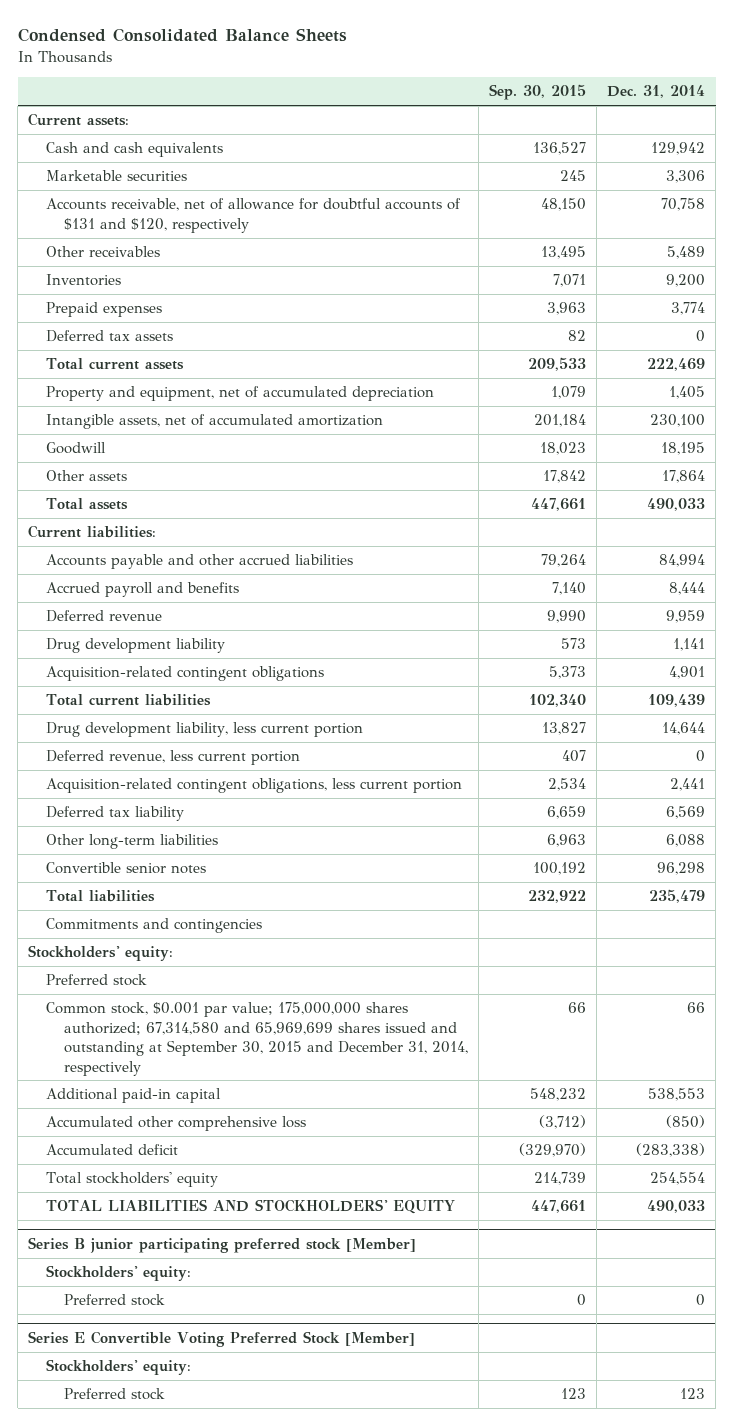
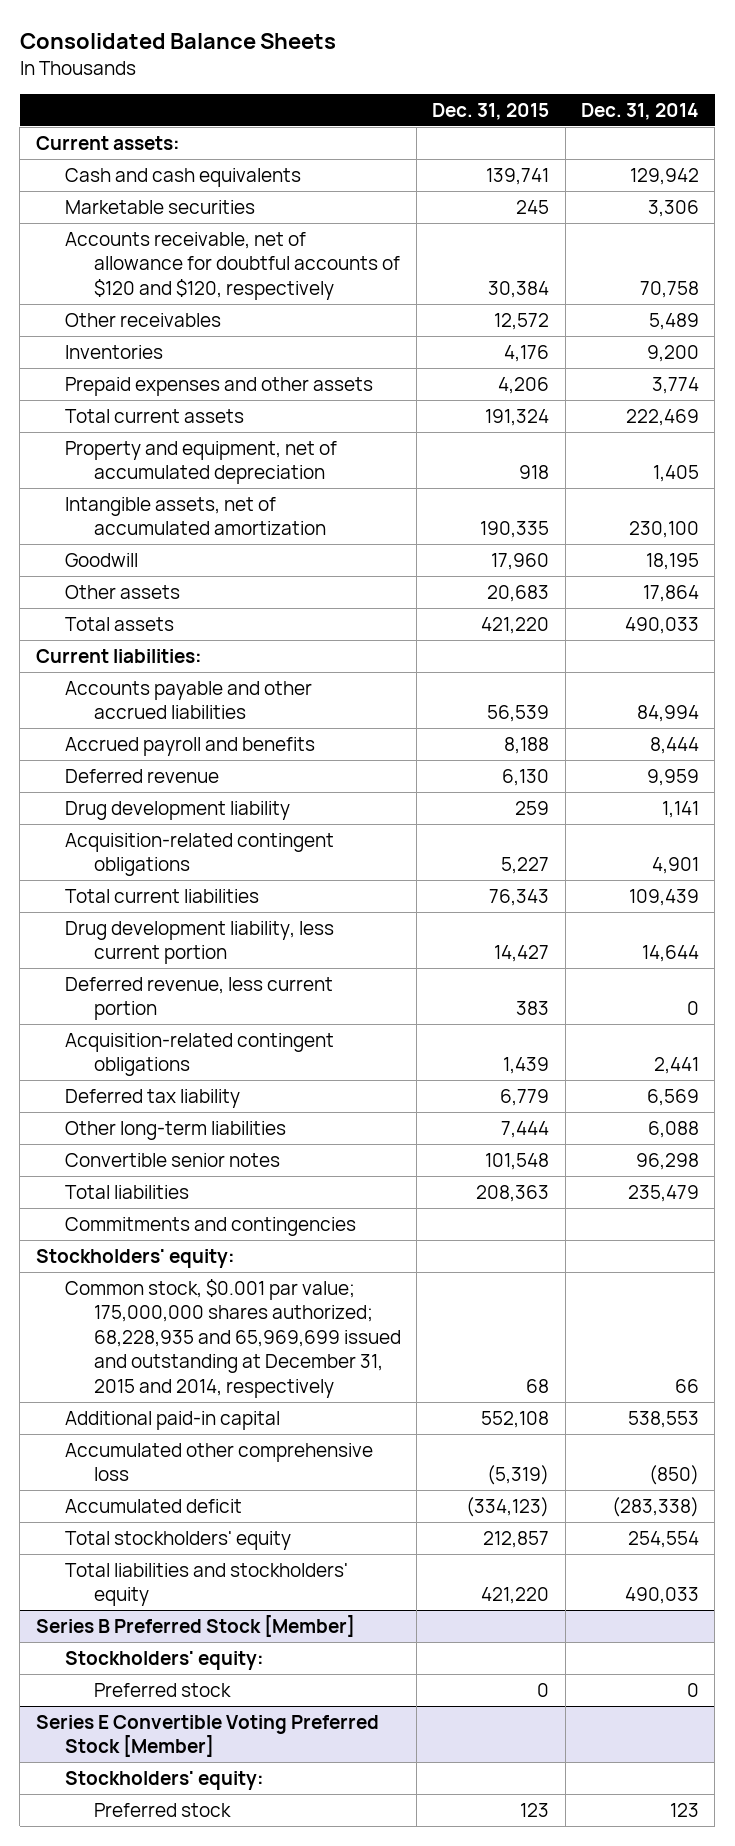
[17,28,347,43] Condensed Consolidated Balance Sheets -> [19,33,336,50] Consolidated Balance Sheets
[489,84,587,101] Sep. 30, 2015 -> none
none -> [432,102,550,120] Dec. 31, 2015
[45,198,461,233] Accounts receivable, net of allowance for doubtful accounts of $131 and $120, respectively -> [64,231,400,300] Accounts receivable, net of allowance for doubtful accounts of $120 and $120, respectively
[45,330,173,343] Deferred tax assets -> none
[45,302,162,318] Prepaid expenses -> [64,376,373,396] Prepaid expenses and other assets
[45,778,462,794] Acquisition-related contingent obligations, less current portion -> [64,1032,334,1077] Acquisition-related contingent obligations
[45,974,147,987] Preferred stock -> none
[45,1002,468,1076] Common stock, $0.001 par value; 175,000,000 shares authorized; 67,314,580 and 65,969,699 shares issued and outstanding at September 30, 2015 and December 31, 2014, respectively -> [64,1278,401,1398] Common stock, $0.001 par value; 175,000,000 shares authorized; 68,228,935 and 65,969,699 issued and outstanding at December 31, 2015 and 2014, respectively
[45,1199,455,1215] TOTAL LIABILITIES AND STOCKHOLDERS' EQUITY -> [64,1562,348,1607] Total liabilities and stockholders' equity
[28,1237,417,1254] Series B junior participating preferred stock [Member] -> [35,1614,355,1637] Series B Preferred Stock [Member]

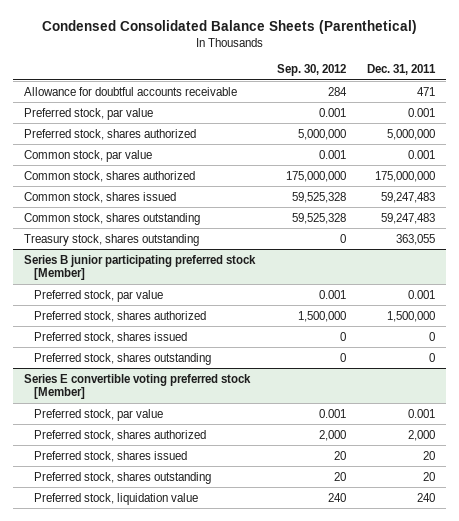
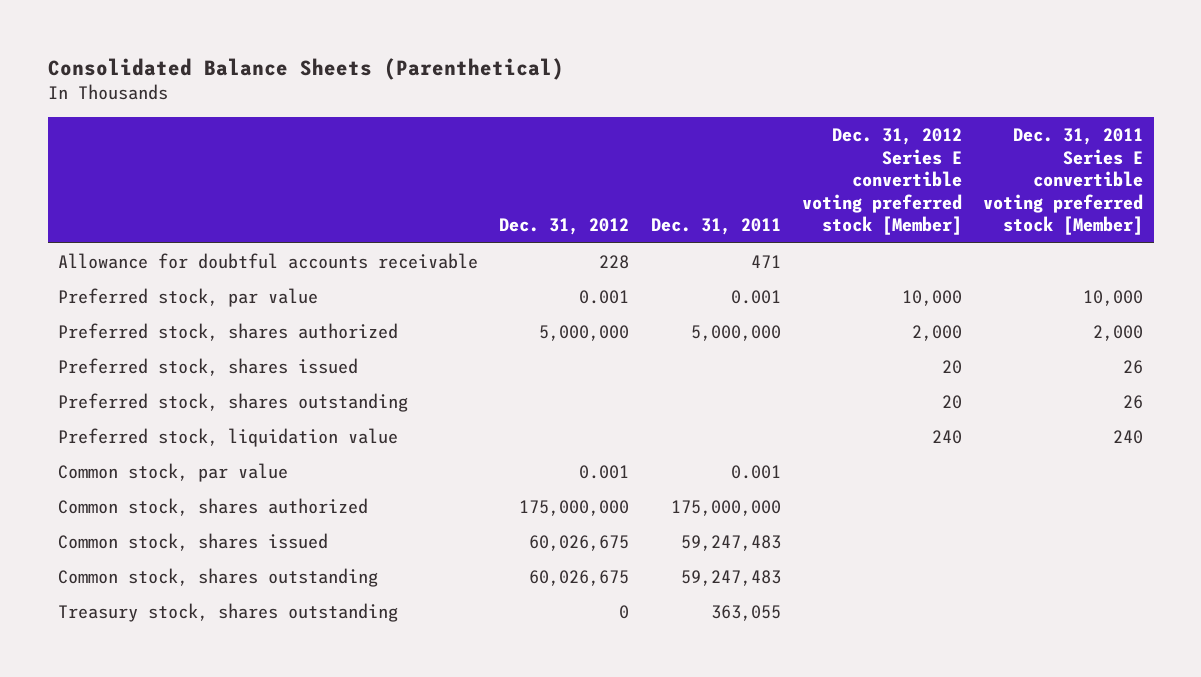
[41,20,417,35] Condensed Consolidated Balance Sheets (Parenthetical) -> [47,58,564,81] Consolidated Balance Sheets (Parenthetical)
[276,64,346,77] Sep. 30, 2012 -> none
none -> [499,218,630,236] Dec. 31, 2012
none -> [801,128,962,236] Dec. 31, 2012 Series E convertible voting preferred stock [Member]
none -> [983,128,1144,236] Dec. 31, 2011 Series E convertible voting preferred stock [Member]
none -> [58,357,359,376] Preferred stock, shares issued
none -> [58,392,409,412] Preferred stock, shares outstanding
none -> [58,427,399,447] Preferred stock, liquidation value
[23,254,256,281] Series B junior participating preferred stock [Member] -> none
[34,289,164,302] Preferred stock, par value -> none
[34,310,207,322] Preferred stock, shares authorized -> none
[34,331,188,343] Preferred stock, shares issued -> none
[34,352,212,365] Preferred stock, shares outstanding -> none
[23,373,251,400] Series E convertible voting preferred stock [Member] -> none
[34,408,164,421] Preferred stock, par value -> none
[34,429,207,441] Preferred stock, shares authorized -> none
[34,450,188,462] Preferred stock, shares issued -> none
[34,471,212,484] Preferred stock, shares outstanding -> none
[34,492,199,505] Preferred stock, liquidation value -> none

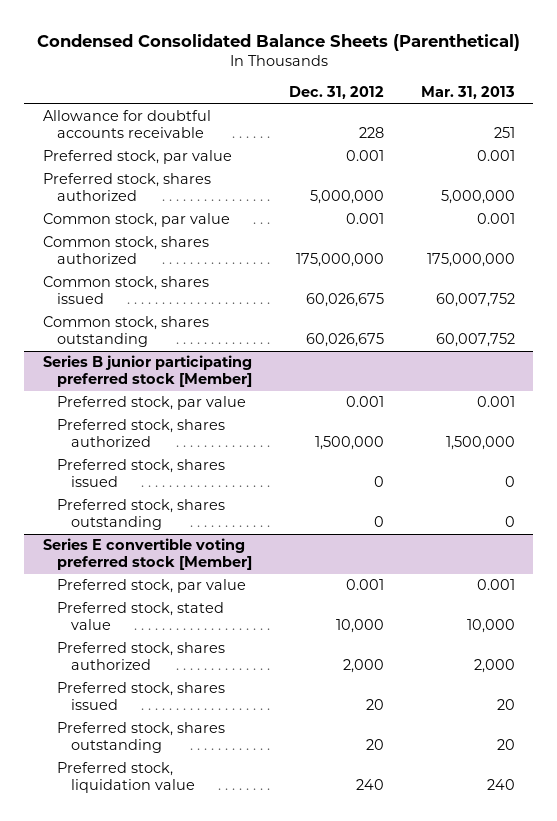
[47,58,564,81] Consolidated Balance Sheets (Parenthetical) -> [36,33,520,51] Condensed Consolidated Balance Sheets (Parenthetical)
[650,218,781,236] Dec. 31, 2011 -> none
[801,128,962,236] Dec. 31, 2012 Series E convertible voting preferred stock [Member] -> none
[983,128,1144,236] Dec. 31, 2011 Series E convertible voting preferred stock [Member] -> none
none -> [420,86,515,100] Mar. 31, 2013
[58,357,359,376] Preferred stock, shares issued -> none
[58,392,409,412] Preferred stock, shares outstanding -> none
[58,427,399,447] Preferred stock, liquidation value -> none
none -> [42,355,252,388] Series B junior participating preferred stock [Member]
none -> [56,396,246,411] Preferred stock, par value
none -> [56,419,225,448] Preferred stock, shares authorized
none -> [56,459,225,488] Preferred stock, shares issued
[58,602,399,622] Treasury stock, shares outstanding -> [56,499,225,531] Preferred stock, shares outstanding
none -> [42,538,252,571] Series E convertible voting preferred stock [Member]
none -> [56,579,246,594] Preferred stock, par value
none -> [56,602,224,631] Preferred stock, stated value
none -> [56,642,225,671] Preferred stock, shares authorized
none -> [56,682,225,711] Preferred stock, shares issued
none -> [56,722,225,754] Preferred stock, shares outstanding
none -> [56,762,195,794] Preferred stock, liquidation value

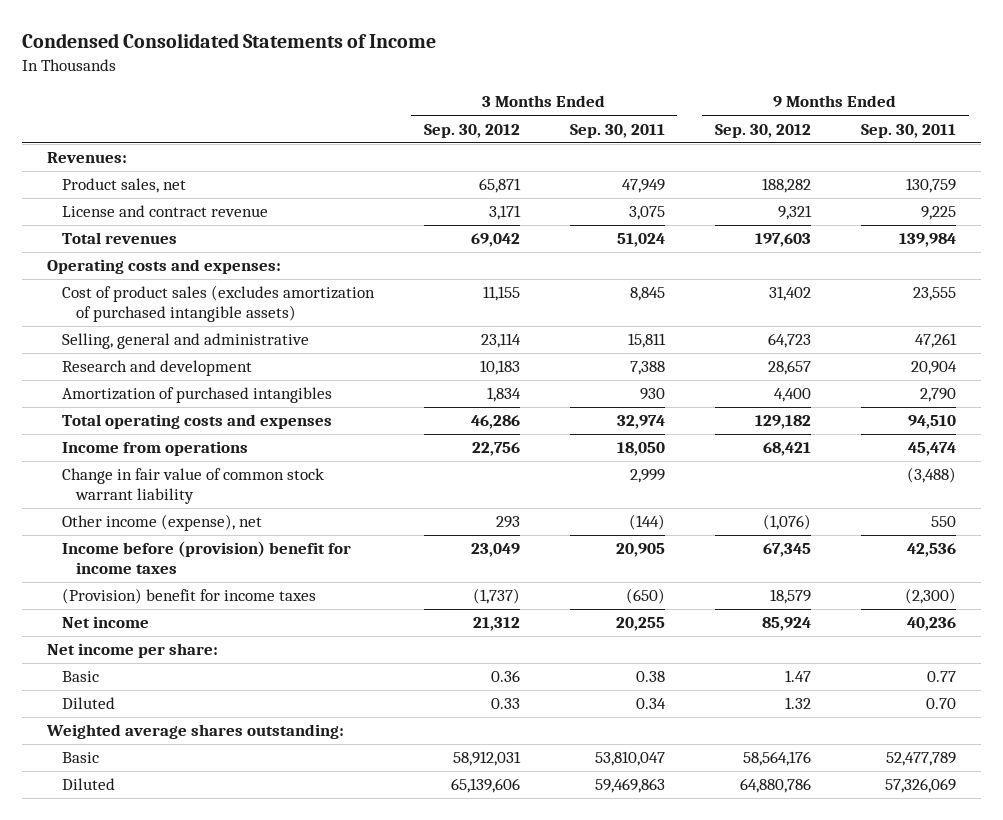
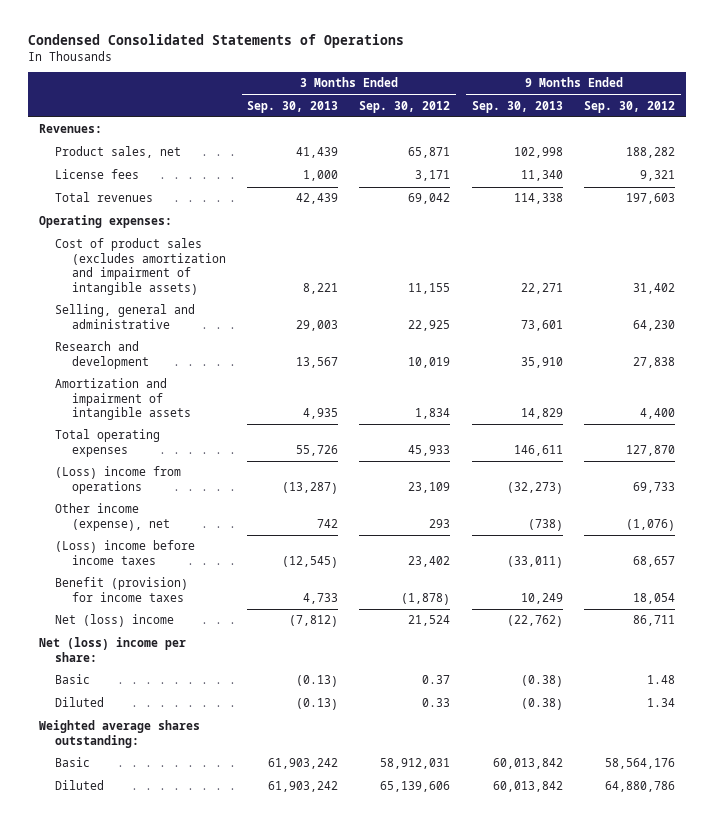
[21,33,436,49] Condensed Consolidated Statements of Income -> [27,34,404,49] Condensed Consolidated Statements of Operations
[569,123,665,138] Sep. 30, 2011 -> none
[860,123,956,138] Sep. 30, 2011 -> none
none -> [247,100,339,113] Sep. 30, 2013
none -> [471,100,563,113] Sep. 30, 2013
[61,205,268,218] License and contract revenue -> [55,169,140,180] License fees
[61,468,324,505] Change in fair value of common stock warrant liability -> none
[46,259,281,275] Operating costs and expenses: -> [38,215,172,229] Operating expenses:
[61,285,375,323] Cost of product sales (excludes amortization of purchased intangible assets) -> [55,238,226,295] Cost of product sales (excludes amortization and impairment of intangible assets)
[480,333,521,349] 23,114 -> [408,319,451,331] 22,925
[767,333,811,349] 64,723 -> [633,319,676,331] 64,230
[479,360,520,376] 10,183 -> [408,356,451,368] 10,019
[767,360,811,376] 28,657 -> [633,356,676,368] 27,838
[61,387,332,404] Amortization of purchased intangibles -> [55,378,191,421] Amortization and impairment of intangible assets
[61,414,332,430] Total operating costs and expenses -> [55,429,161,457] Total operating expenses
[470,415,520,430] 46,286 -> [408,444,451,456] 45,933
[754,415,811,430] 129,182 -> [626,444,676,456] 127,870
[61,441,248,457] Income from operations -> [55,466,182,494] (Loss) income from operations
[471,442,520,457] 22,756 -> [408,481,451,493] 23,109
[762,442,811,457] 68,421 -> [633,481,676,493] 69,733
[61,541,351,575] Income before (provision) benefit for income taxes -> [55,540,196,565] (Loss) income before income taxes
[470,543,520,558] 23,049 -> [408,555,451,567] 23,402
[762,543,811,558] 67,345 -> [633,555,676,567] 68,657
[61,588,316,605] (Provision) benefit for income taxes -> [55,577,189,602] Benefit (provision) for income taxes
[472,588,520,605] (1,737) -> [401,592,451,605] (1,878)
[769,589,811,605] 18,579 -> [633,592,676,604] 18,054
[61,616,149,629] Net income -> [55,614,175,628] Net (loss) income
[472,617,520,632] 21,312 -> [408,615,451,627] 21,524
[761,617,811,632] 85,924 -> [633,615,676,627] 86,711
[46,643,218,659] Net income per share: -> [38,637,186,662] Net (loss) income per share:
[490,670,520,683] 0.36 -> [422,675,451,685] 0.37
[784,670,811,683] 1.47 -> [647,675,676,685] 1.48
[784,697,811,710] 1.32 -> [647,698,676,708] 1.34

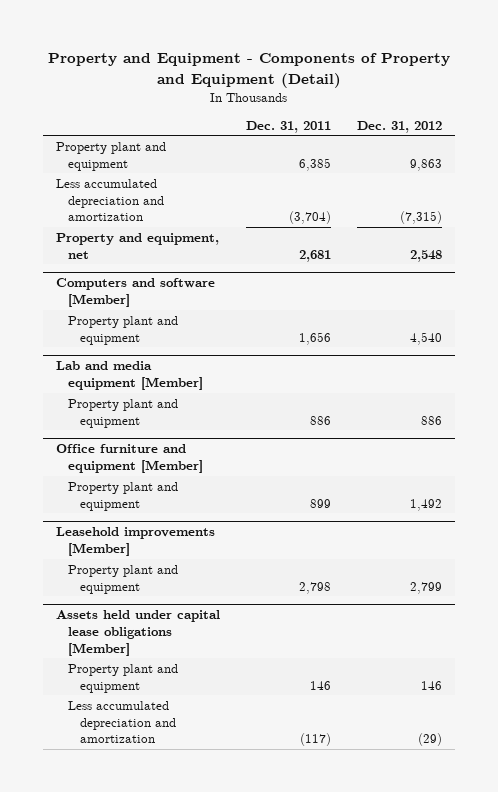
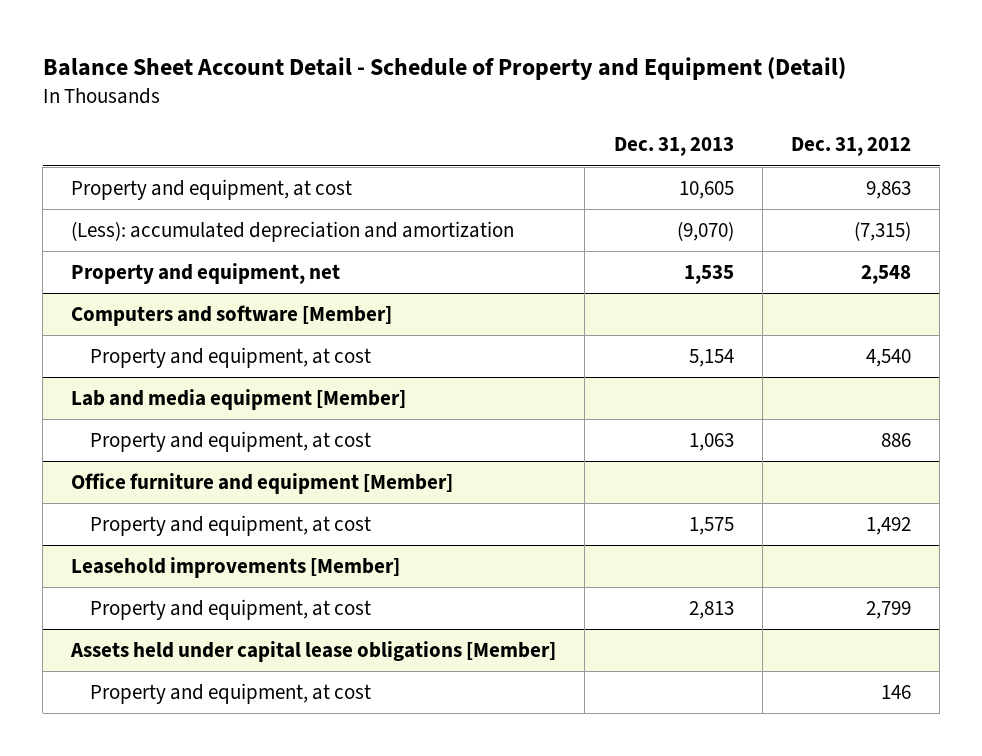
[48,53,451,88] Property and Equipment - Components of Property and Equipment (Detail) -> [42,56,846,80] Balance Sheet Account Detail - Schedule of Property and Equipment (Detail)
[246,120,332,133] Dec. 31, 2011 -> none
none -> [613,137,734,157] Dec. 31, 2013
[56,141,167,171] Property plant and equipment -> [71,178,353,200] Property and equipment, at cost
[56,178,165,222] Less accumulated depreciation and amortization -> [71,220,515,242] (Less): accumulated depreciation and amortization
[68,315,179,345] Property plant and equipment -> [90,346,372,368] Property and equipment, at cost
[68,398,179,428] Property plant and equipment -> [90,430,372,452] Property and equipment, at cost
[68,481,179,511] Property plant and equipment -> [90,514,372,536] Property and equipment, at cost
[68,564,179,594] Property plant and equipment -> [90,598,372,620] Property and equipment, at cost
[68,700,177,744] Less accumulated depreciation and amortization -> none
[68,663,179,693] Property plant and equipment -> [90,682,372,704] Property and equipment, at cost

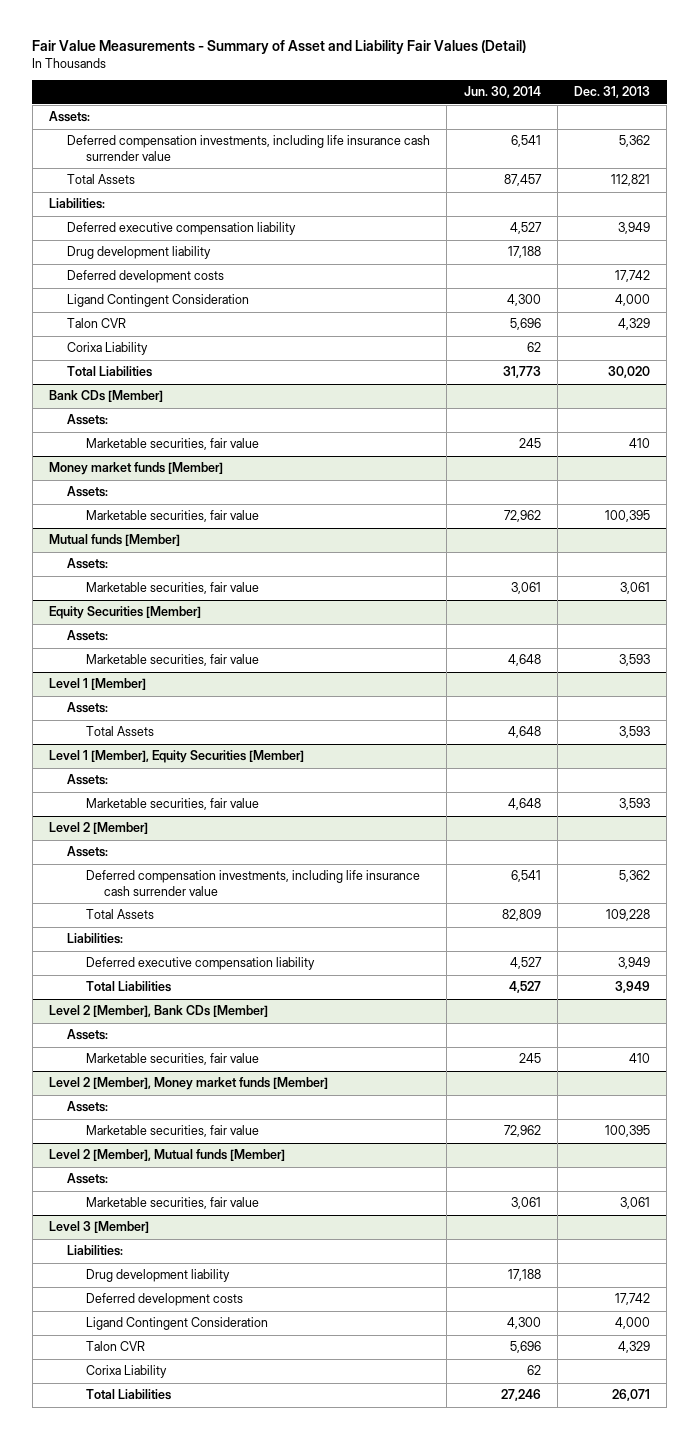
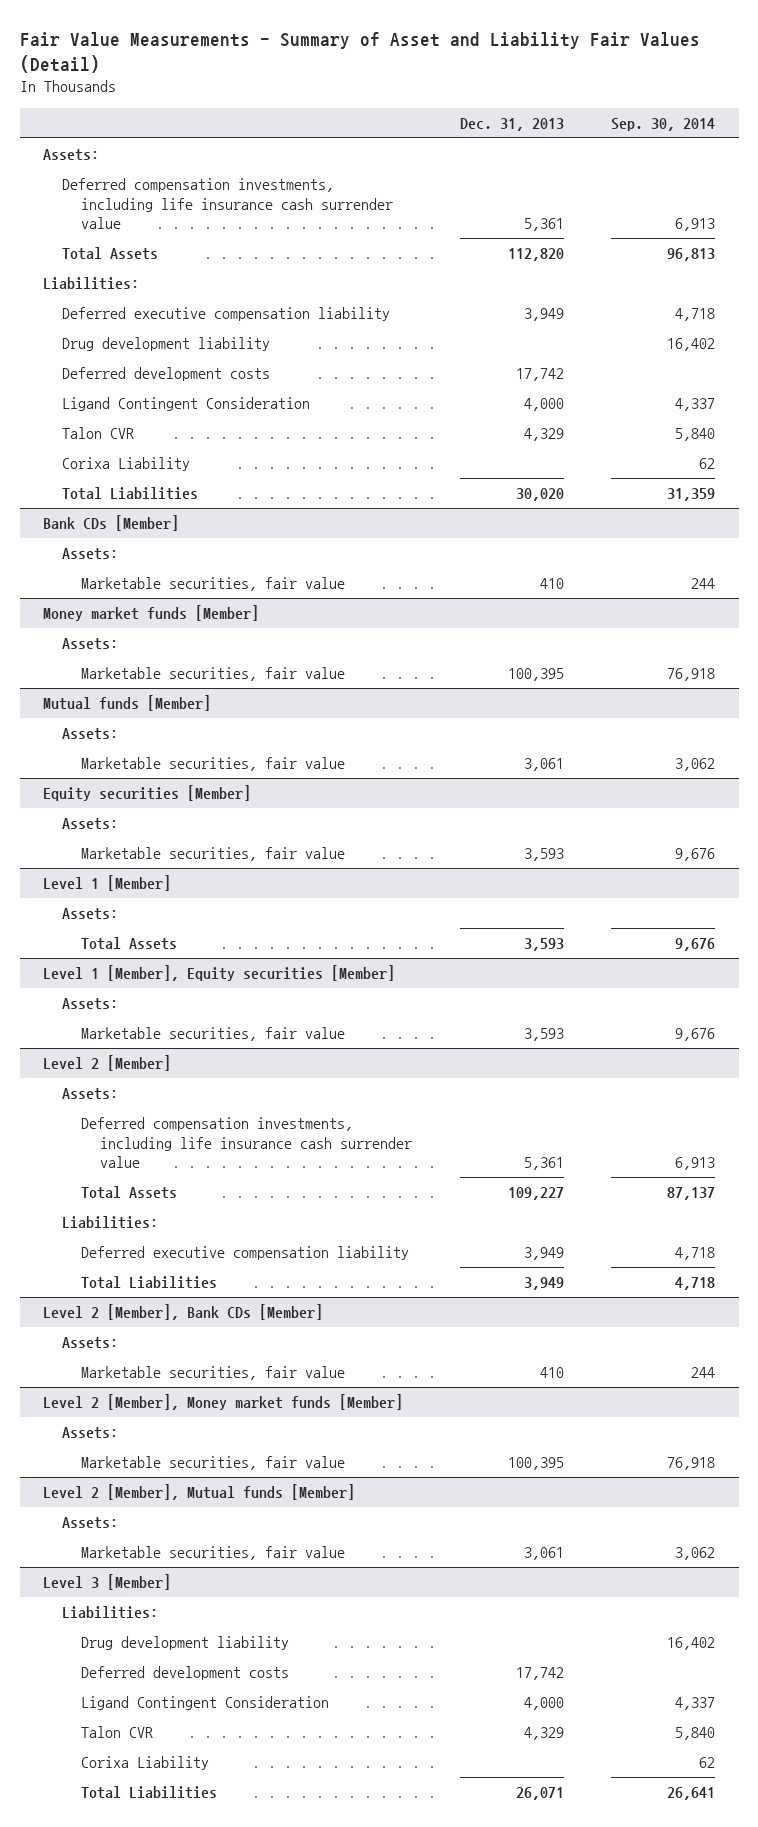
[463,86,541,99] Jun. 30, 2014 -> none
none -> [610,117,715,131] Sep. 30, 2014
[619,135,651,148] 5,362 -> [523,218,564,232] 5,361
[611,174,651,187] 112,821 -> [507,248,564,262] 112,820
[48,606,201,620] Equity Securities [Member] -> [43,785,252,802] Equity securities [Member]
[48,750,304,764] Level 1 [Member], Equity Securities [Member] -> [43,965,396,982] Level 1 [Member], Equity securities [Member]
[619,870,651,883] 5,362 -> [523,1157,564,1171] 5,361
[606,909,651,922] 109,228 -> [507,1187,564,1201] 109,227

